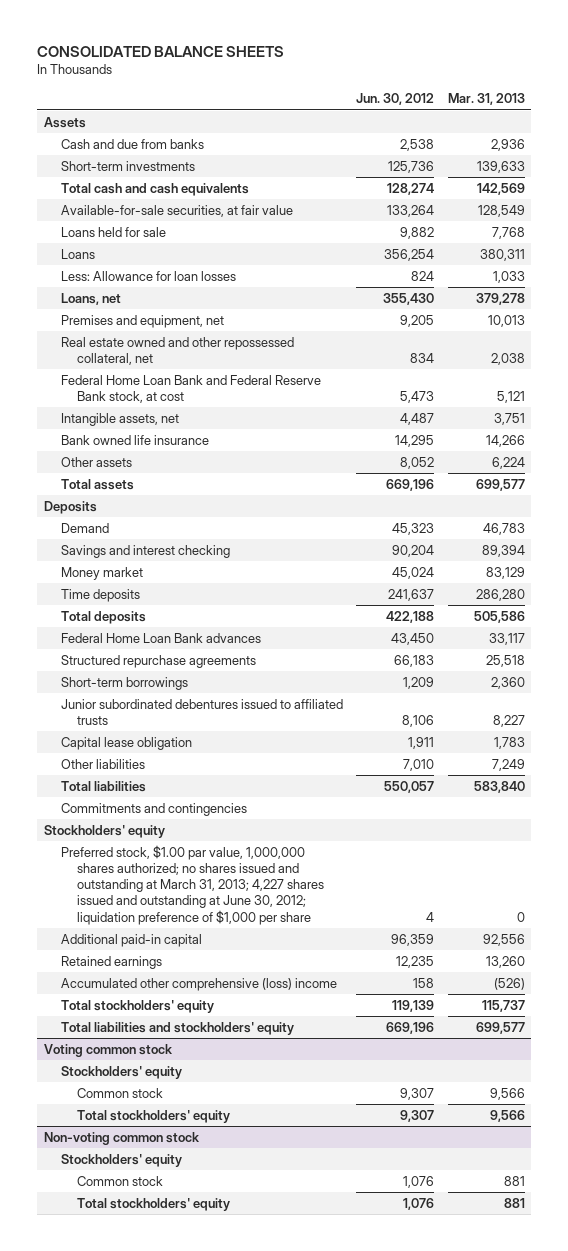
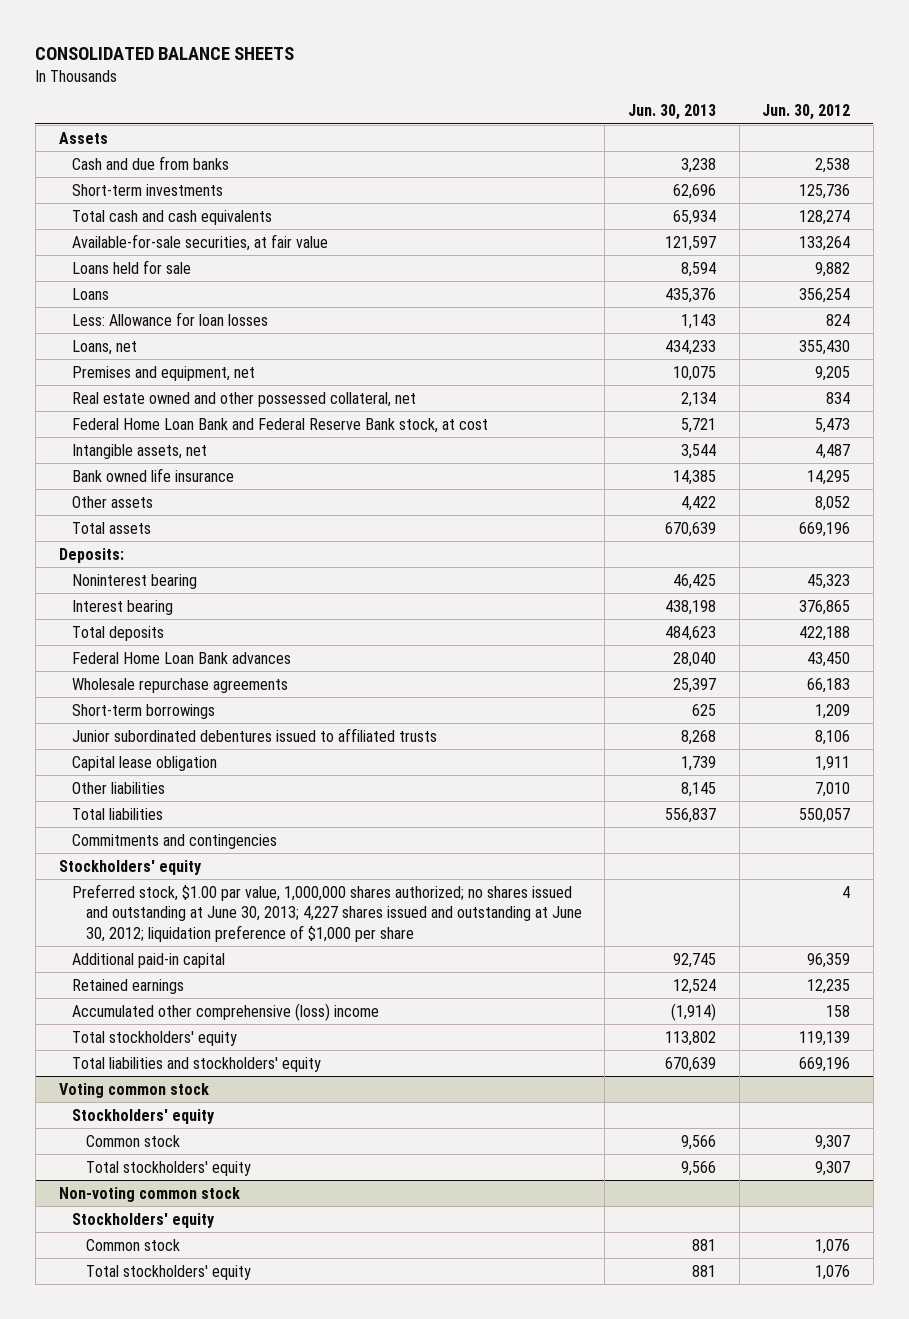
[447,93,525,106] Mar. 31, 2013 -> none
none -> [627,104,716,121] Jun. 30, 2013
[60,336,294,366] Real estate owned and other repossessed collateral, net -> [72,391,417,407] Real estate owned and other possessed collateral, net
[60,566,143,580] Money market -> none
[60,588,140,602] Time deposits -> none
[43,500,97,514] Deposits -> [58,547,124,563] Deposits:
[60,522,109,533] Demand -> [72,573,198,589] Noninterest bearing
[60,544,230,558] Savings and interest checking -> [72,599,174,615] Interest bearing
[392,544,435,557] 90,204 -> [799,599,851,615] 376,865
[60,654,256,668] Structured repurchase agreements -> [72,677,289,693] Wholesale repurchase agreements
[60,844,325,925] Preferred stock, $1.00 par value, 1,000,000 shares authorized; no shares issued and outstanding at March 31, 2013; 4,227 shares issued and outstanding at June 30, 2012; liquidation preference of $1,000 per share -> [72,883,582,942] Preferred stock, $1.00 par value, 1,000,000 shares authorized; no shares issued and outstanding at June 30, 2013; 4,227 shares issued and outstanding at June 30, 2012; liquidation preference of $1,000 per share

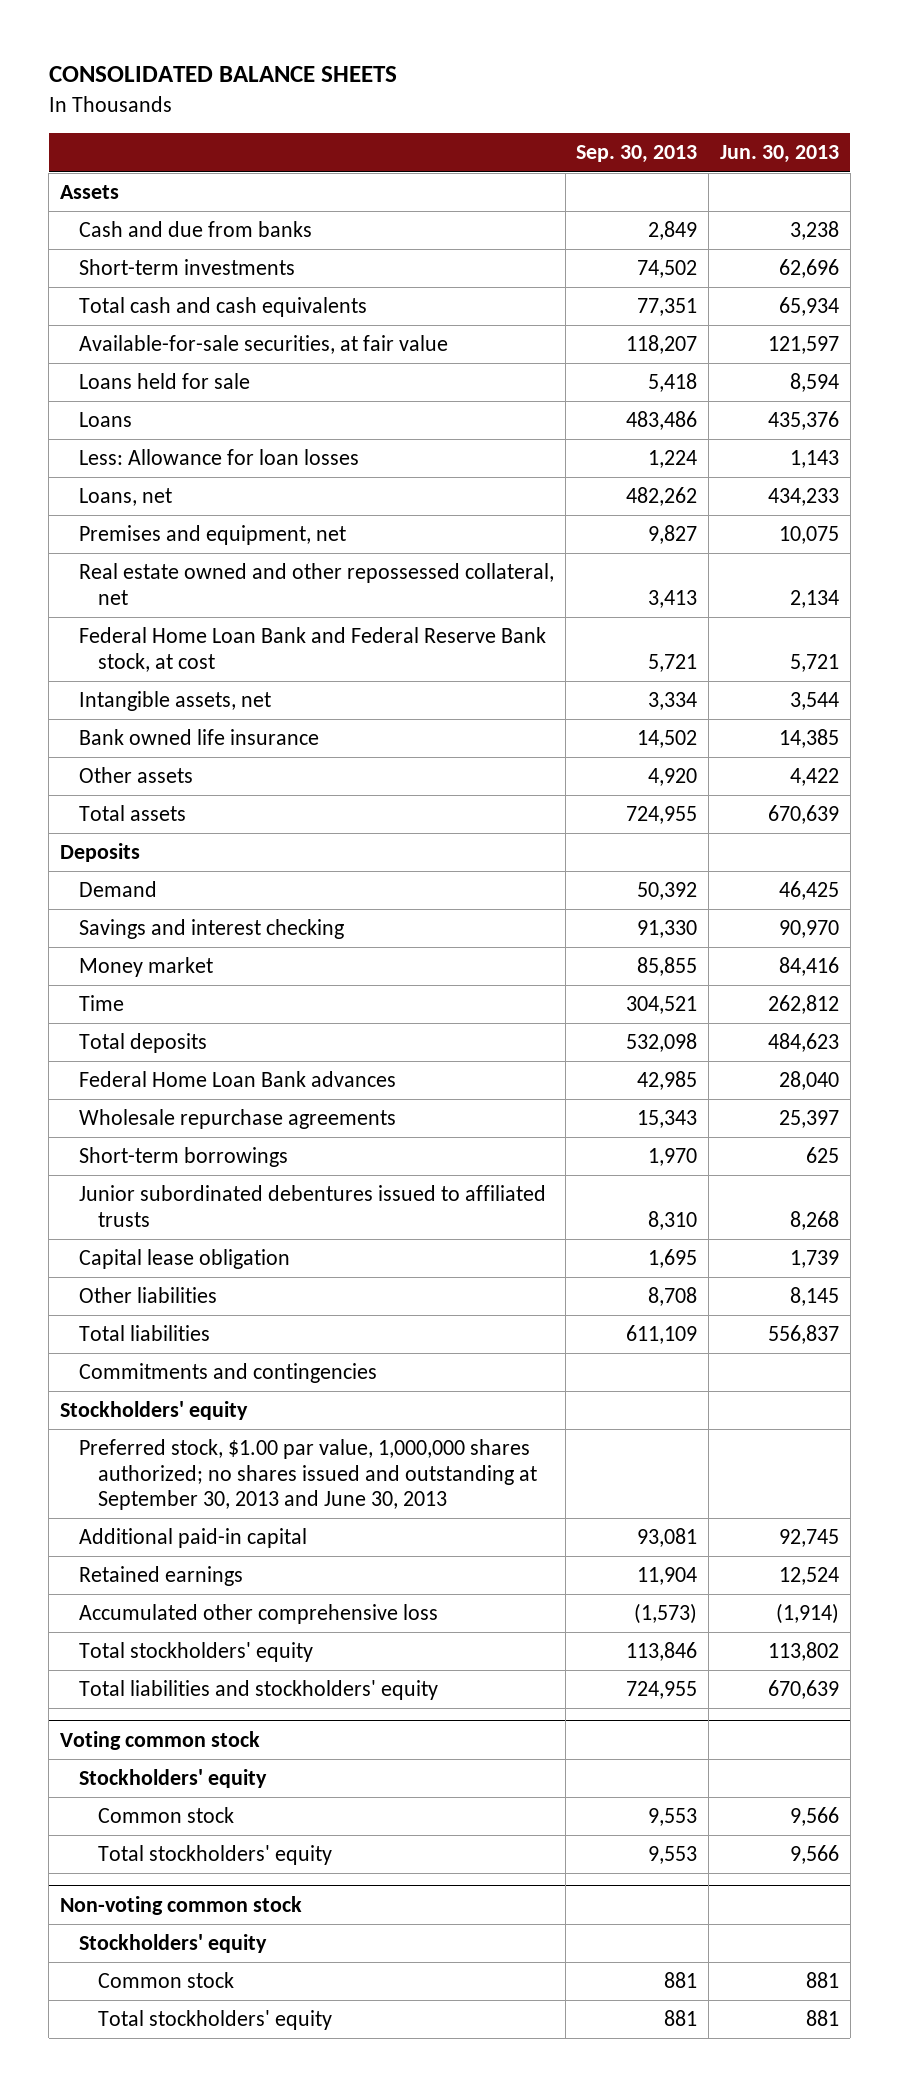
[762,104,851,121] Jun. 30, 2012 -> none
none -> [576,145,698,164] Sep. 30, 2013
[72,391,417,407] Real estate owned and other possessed collateral, net -> [78,563,554,605] Real estate owned and other repossessed collateral, net
[58,547,124,563] Deposits: -> [60,843,141,863] Deposits
[72,573,198,589] Noninterest bearing -> [78,881,157,898] Demand
[72,599,174,615] Interest bearing -> [78,919,344,940] Savings and interest checking
[664,599,716,615] 438,198 -> [779,920,840,939] 90,970
none -> [78,957,213,978] Money market
none -> [78,995,124,1012] Time
[72,883,582,942] Preferred stock, $1.00 par value, 1,000,000 shares authorized; no shares issued and outstanding at June 30, 2013; 4,227 shares issued and outstanding at June 30, 2012; liquidation preference of $1,000 per share -> [78,1439,537,1510] Preferred stock, $1.00 par value, 1,000,000 shares authorized; no shares issued and outstanding at September 30, 2013 and June 30, 2013
[72,1002,380,1021] Accumulated other comprehensive (loss) income -> [78,1604,438,1625] Accumulated other comprehensive loss

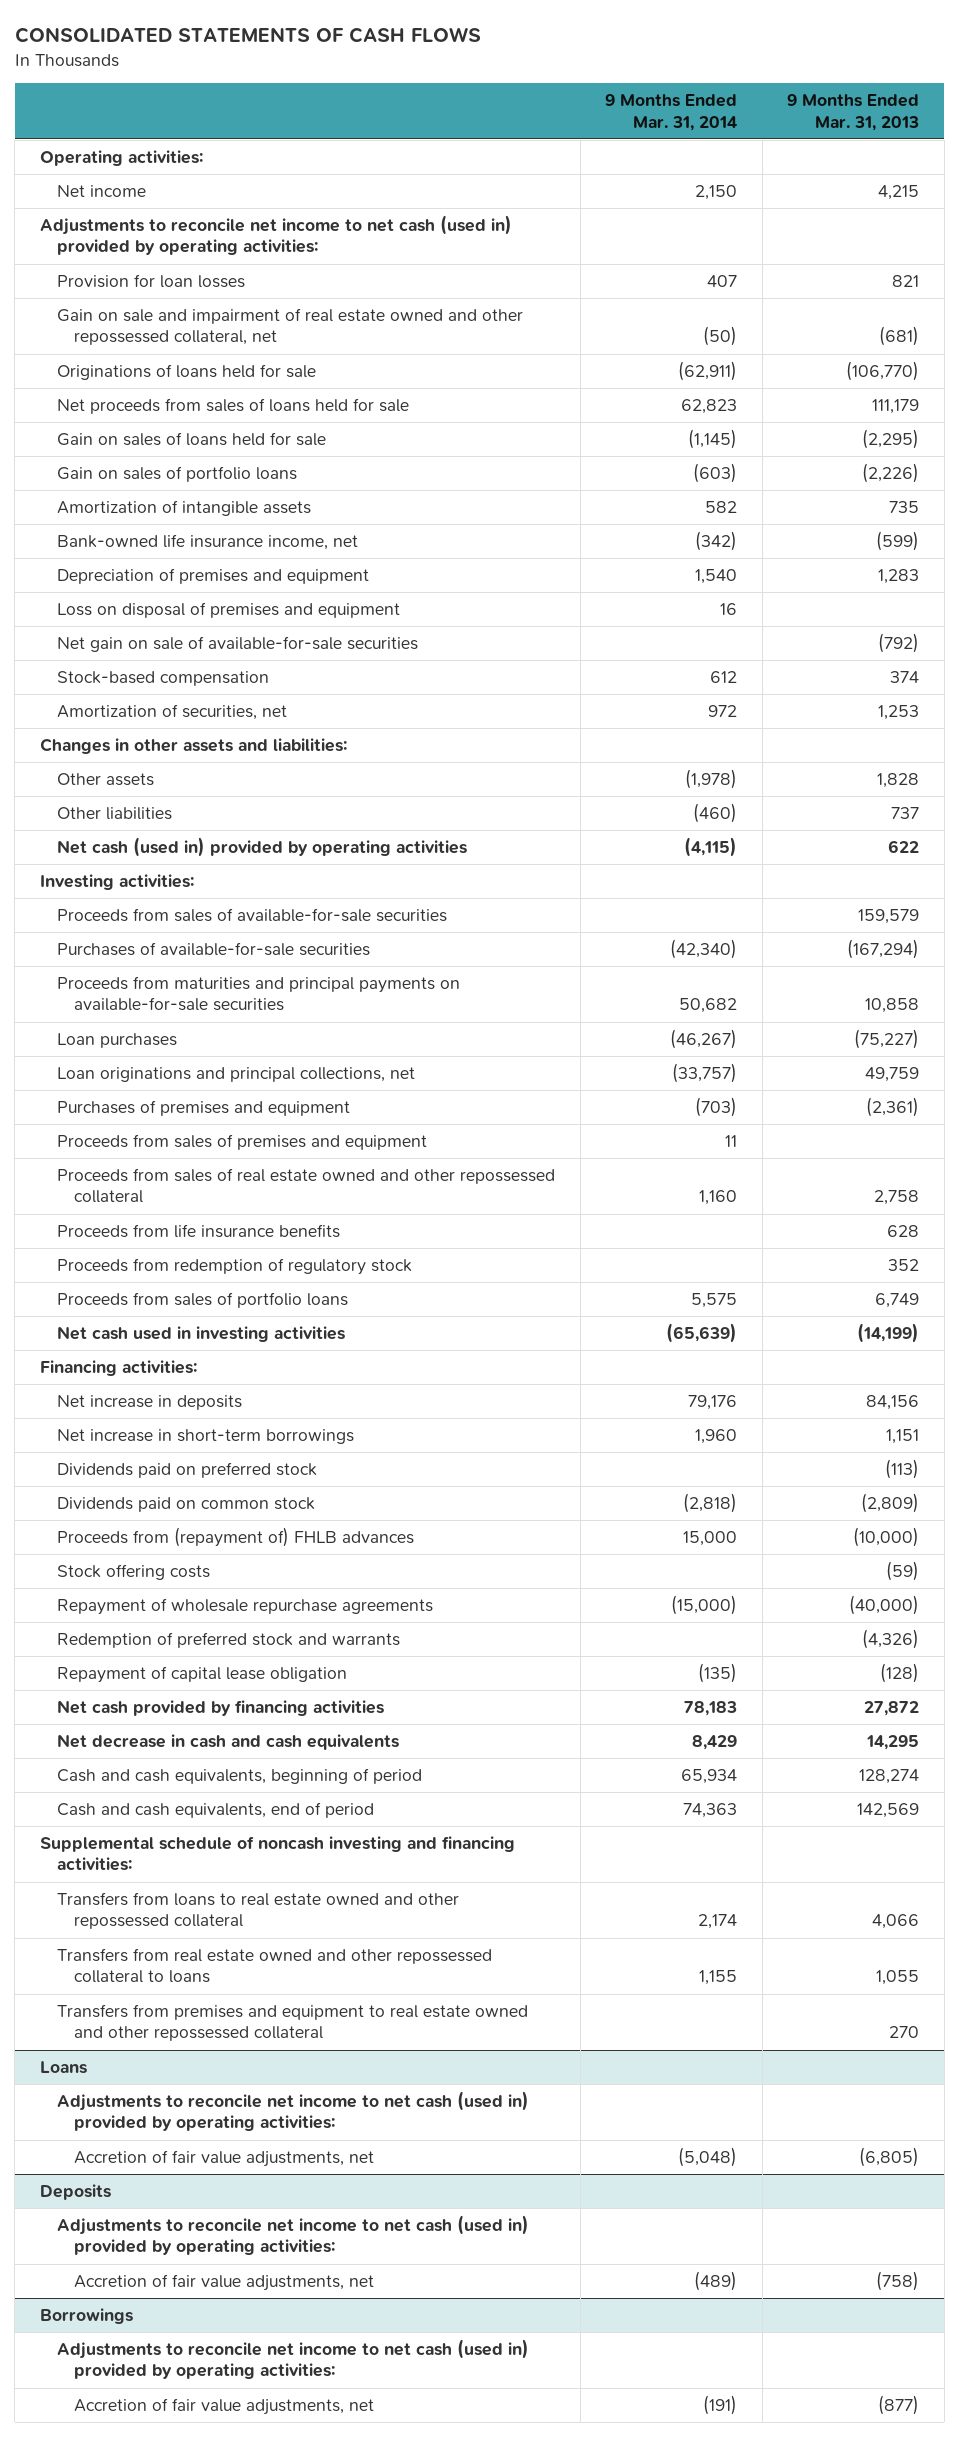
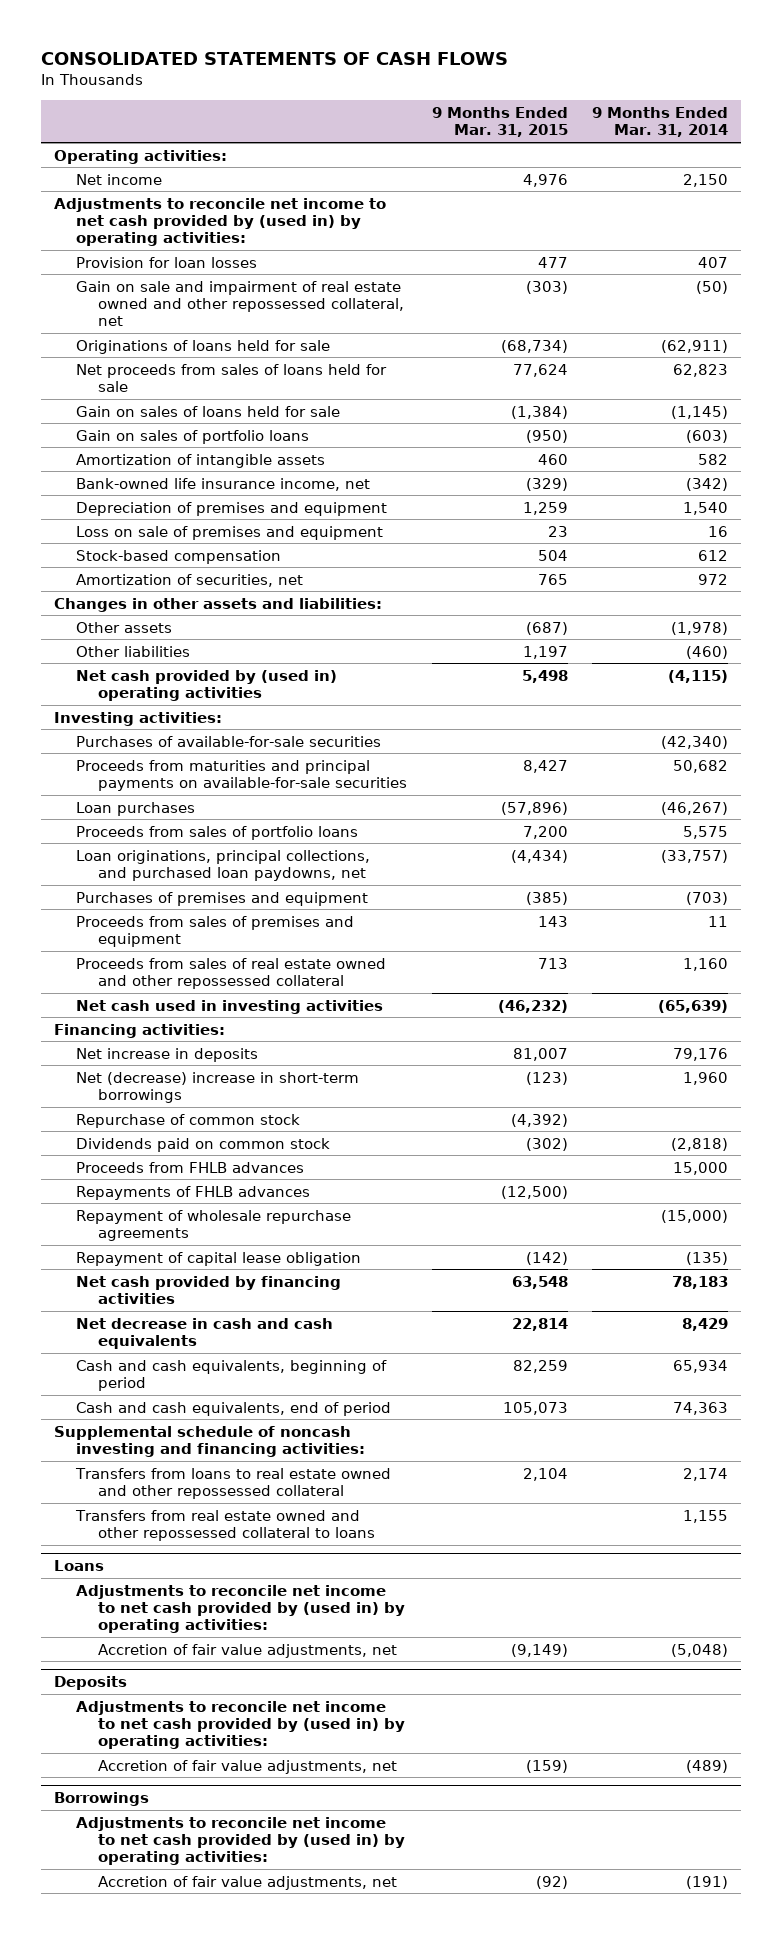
[787,94,920,131] 9 Months Ended Mar. 31, 2013 -> none
none -> [431,107,568,138] 9 Months Ended Mar. 31, 2015
[39,215,512,256] Adjustments to reconcile net income to net cash (used in) provided by operating activities: -> [53,197,386,247] Adjustments to reconcile net income to net cash provided by (used in) by operating activities:
[56,636,418,653] Net gain on sale of available-for-sale securities -> none
[56,602,400,619] Loss on disposal of premises and equipment -> [75,525,383,540] Loss on sale of premises and equipment
[56,837,467,858] Net cash (used in) provided by operating activities -> [75,669,337,702] Net cash provided by (used in) operating activities
[56,908,447,923] Proceeds from sales of available-for-sale securities -> none
[56,1292,348,1309] Proceeds from sales of portfolio loans -> [75,825,358,840] Proceeds from sales of portfolio loans
[56,1067,415,1083] Loan originations and principal collections, net -> [75,849,370,882] Loan originations, principal collections, and purchased loan paydowns, net
[56,1224,340,1239] Proceeds from life insurance benefits -> none
[56,1258,412,1276] Proceeds from redemption of regulatory stock -> none
[56,1462,317,1479] Dividends paid on preferred stock -> none
[56,1429,354,1445] Net increase in short-term borrowings -> [75,1071,359,1104] Net (decrease) increase in short-term borrowings
none -> [75,1113,300,1128] Repurchase of common stock
[56,1564,210,1581] Stock offering costs -> none
[56,1527,414,1548] Proceeds from (repayment of) FHLB advances -> [75,1161,304,1173] Proceeds from FHLB advances
none -> [75,1185,310,1200] Repayments of FHLB advances
[56,1632,400,1649] Redemption of preferred stock and warrants -> none
[56,2004,528,2042] Transfers from premises and equipment to real estate owned and other repossessed collateral -> none
[56,2091,529,2132] Adjustments to reconcile net income to net cash (used in) provided by operating activities: -> [75,1584,405,1634] Adjustments to reconcile net income to net cash provided by (used in) by operating activities:
[56,2215,529,2256] Adjustments to reconcile net income to net cash (used in) provided by operating activities: -> [75,1700,405,1750] Adjustments to reconcile net income to net cash provided by (used in) by operating activities:
[56,2339,529,2380] Adjustments to reconcile net income to net cash (used in) provided by operating activities: -> [75,1816,405,1866] Adjustments to reconcile net income to net cash provided by (used in) by operating activities:

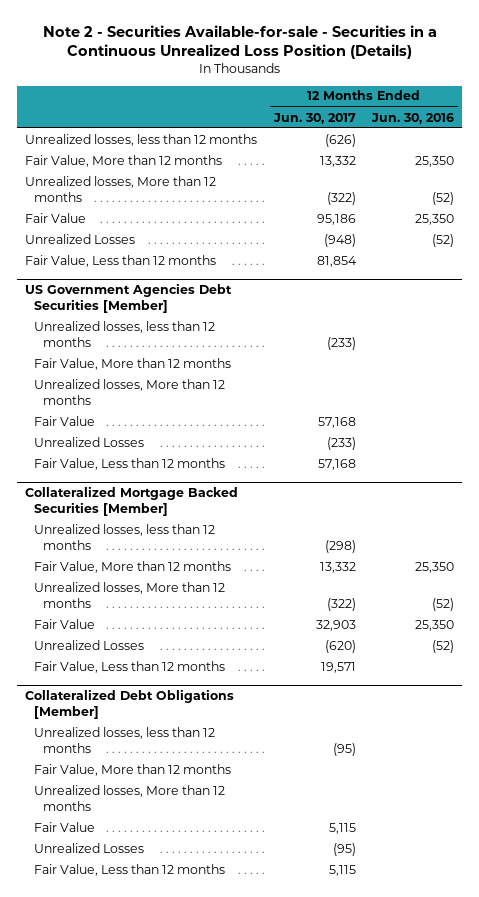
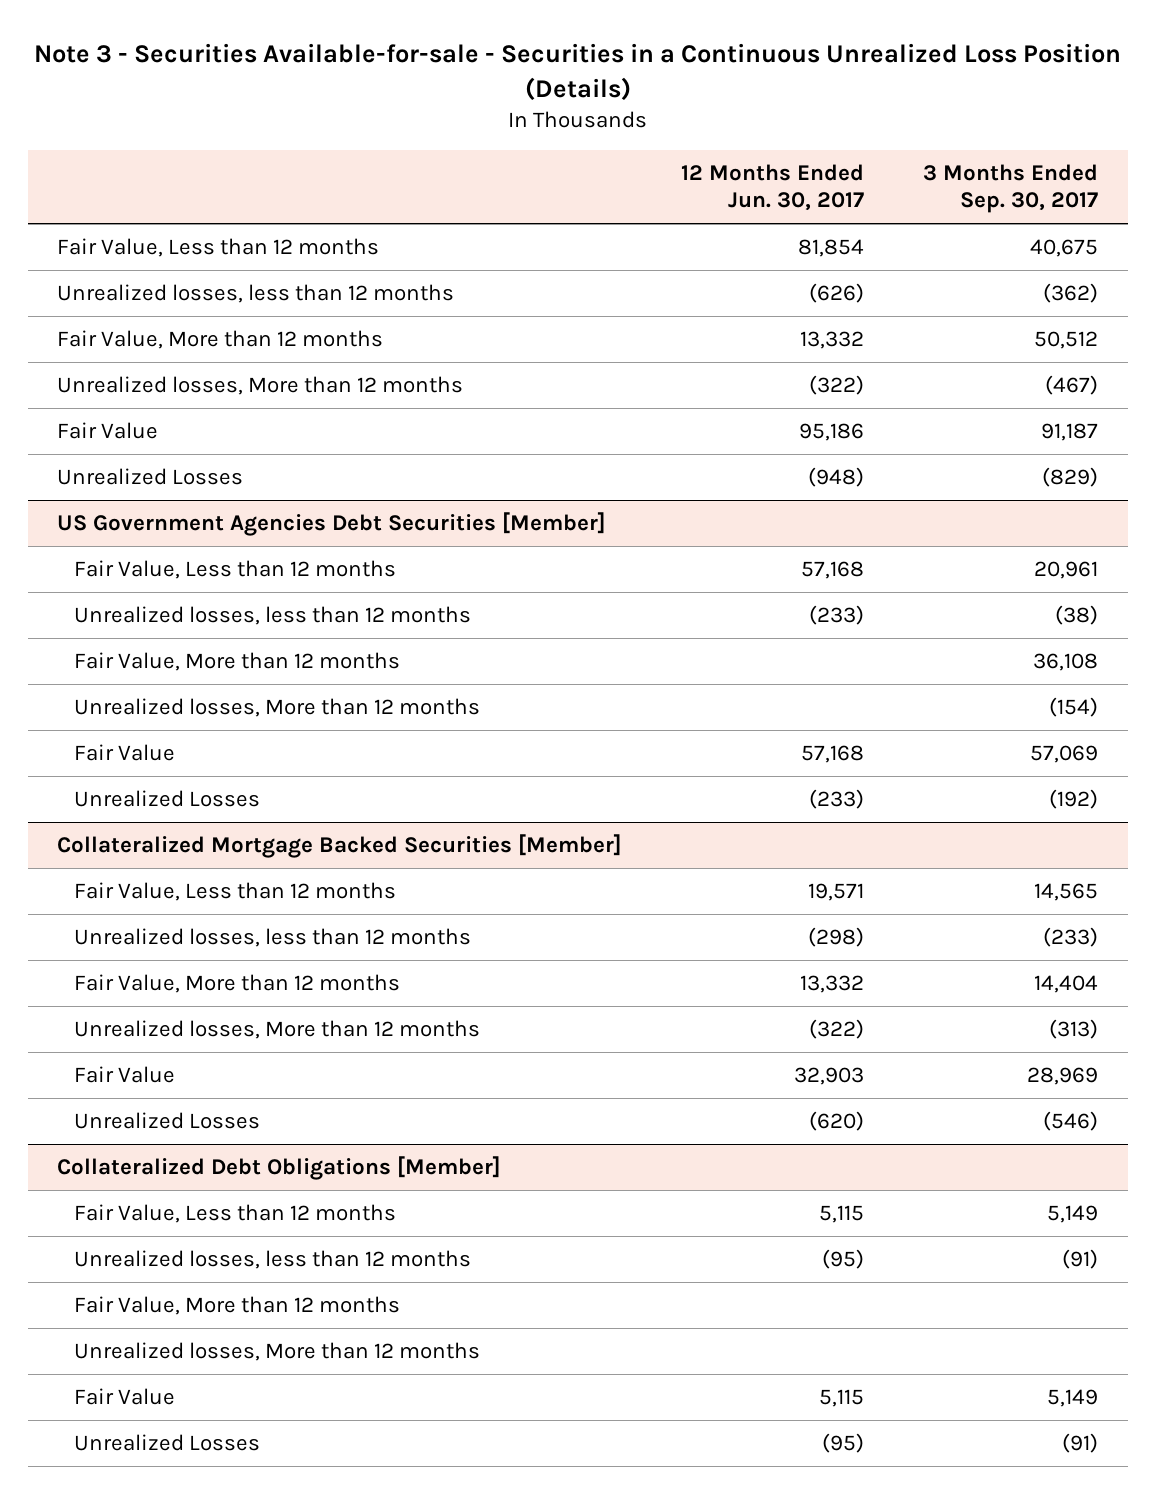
[42,24,437,60] Note 2 - Securities Available-for-sale - Securities in a Continuous Unrealized Loss Position (Details) -> [33,43,1121,102] Note 3 - Securities Available-for-sale - Securities in a Continuous Unrealized Loss Position (Details)
[370,112,454,124] Jun. 30, 2016 -> none
none -> [923,163,1099,214] 3 Months Ended Sep. 30, 2017
[25,254,217,267] Fair Value, Less than 12 months -> [57,237,380,257] Fair Value, Less than 12 months
[34,457,226,470] Fair Value, Less than 12 months -> [73,559,396,579] Fair Value, Less than 12 months
[34,660,226,673] Fair Value, Less than 12 months -> [73,881,396,901] Fair Value, Less than 12 months
[34,863,226,876] Fair Value, Less than 12 months -> [73,1203,396,1223] Fair Value, Less than 12 months

